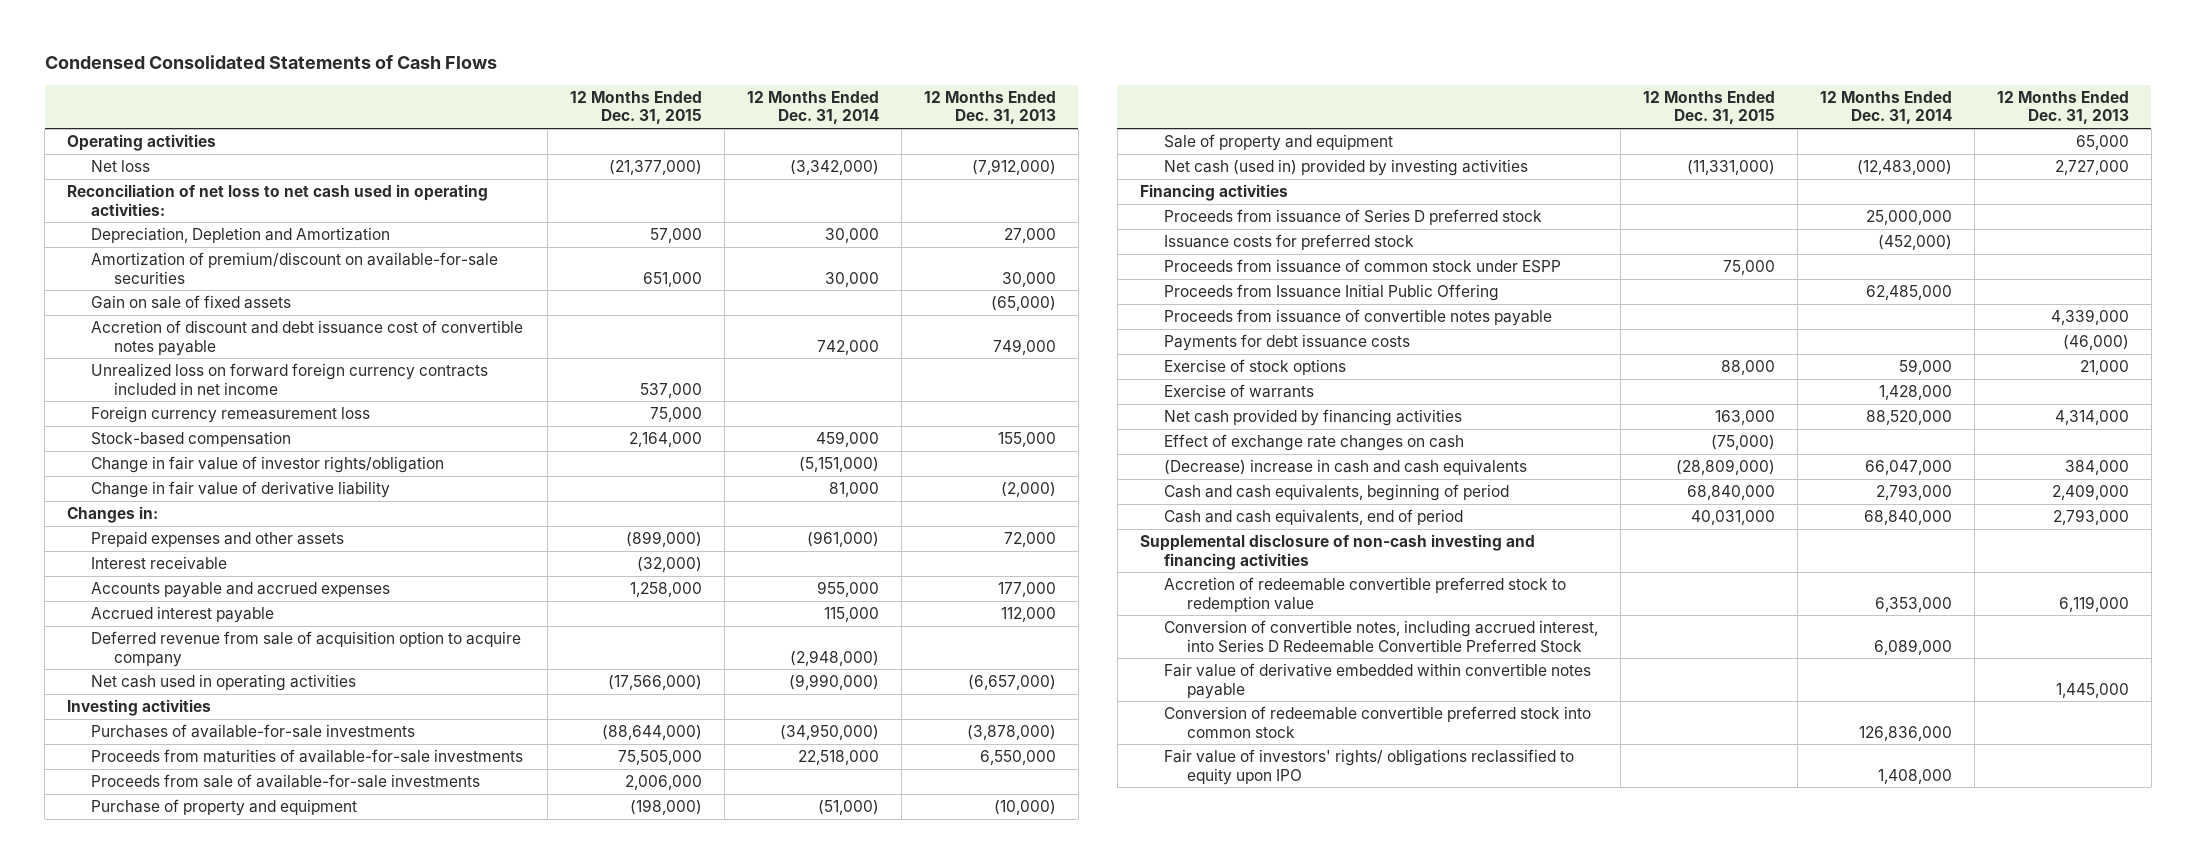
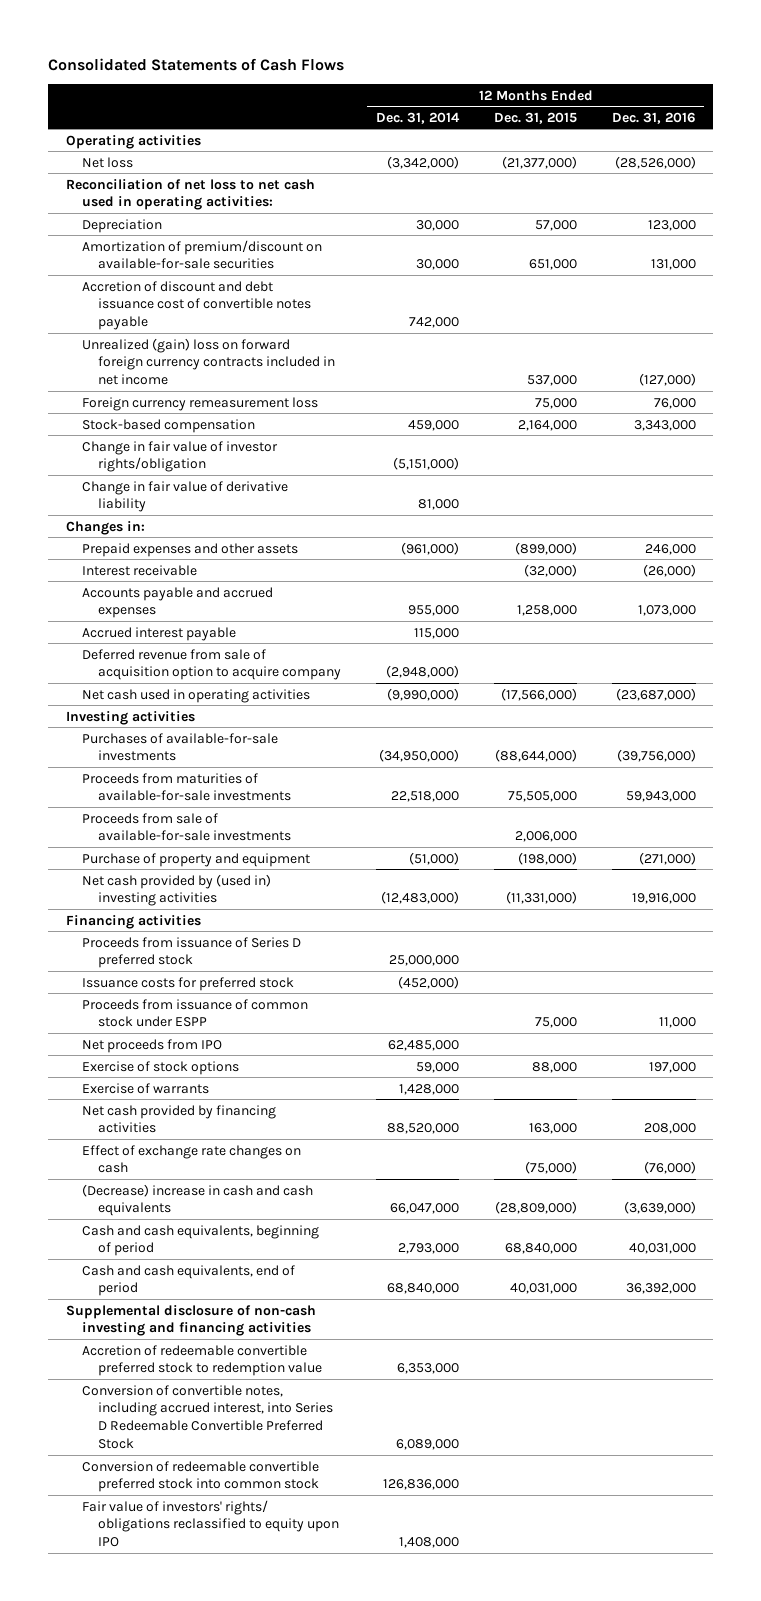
[44,55,497,70] Condensed Consolidated Statements of Cash Flows -> [48,58,345,72] Consolidated Statements of Cash Flows
[923,90,1056,125] 12 Months Ended Dec. 31, 2013 -> none
none -> [611,111,696,124] Dec. 31, 2016
[90,227,390,244] Depreciation, Depletion and Amortization -> [81,218,162,233] Depreciation
[90,295,291,310] Gain on sale of fixed assets -> none
[90,363,488,395] Unrealized loss on forward foreign currency contracts included in net income -> [81,337,335,386] Unrealized (gain) loss on forward foreign currency contracts included in net income
[1163,134,1393,152] Sale of property and equipment -> none
[1163,159,1528,177] Net cash (used in) provided by investing activities -> [81,873,271,907] Net cash provided by (used in) investing activities
[1163,309,1552,327] Proceeds from issuance of convertible notes payable -> none
[1163,334,1410,352] Payments for debt issuance costs -> none
[1163,284,1499,302] Proceeds from Issuance Initial Public Offering -> [81,1038,222,1053] Net proceeds from IPO
[1163,663,1591,699] Fair value of derivative embedded within convertible notes payable -> none

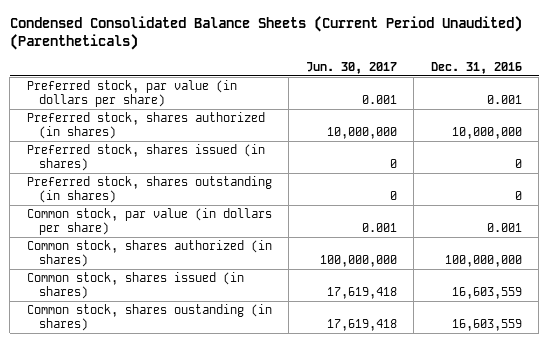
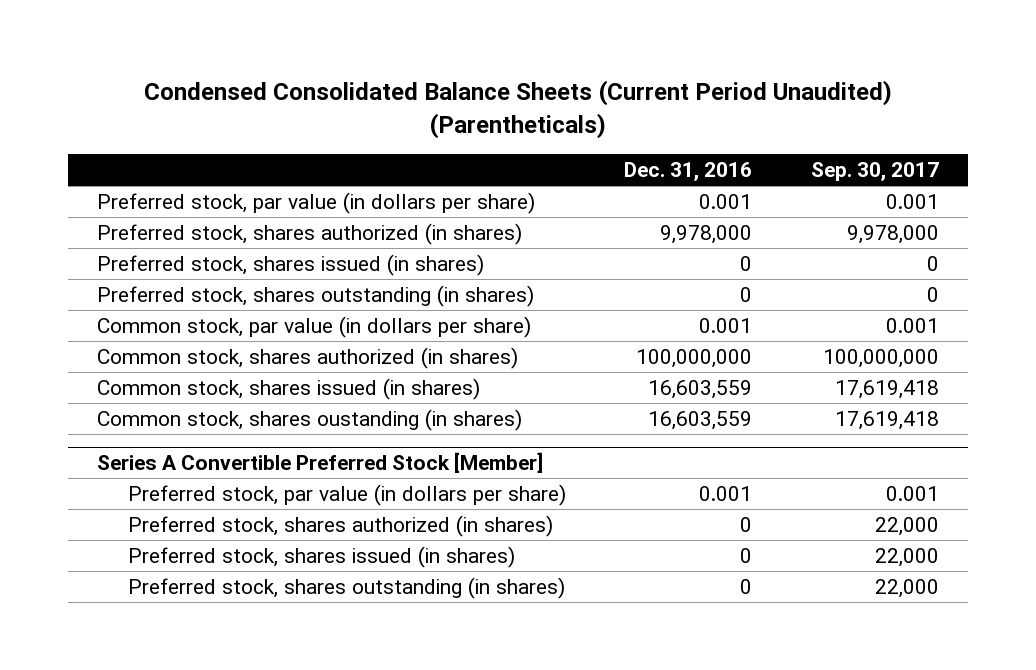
[305,61,397,74] Jun. 30, 2017 -> none
none -> [810,161,939,181] Sep. 30, 2017
[451,127,522,140] 10,000,000 -> [660,225,753,245] 9,978,000
none -> [97,452,544,474] Series A Convertible Preferred Stock [Member]
none -> [127,484,566,507] Preferred stock, par value (in dollars per share)
none -> [127,515,553,538] Preferred stock, shares authorized (in shares)
none -> [127,546,515,569] Preferred stock, shares issued (in shares)
none -> [127,577,565,600] Preferred stock, shares outstanding (in shares)

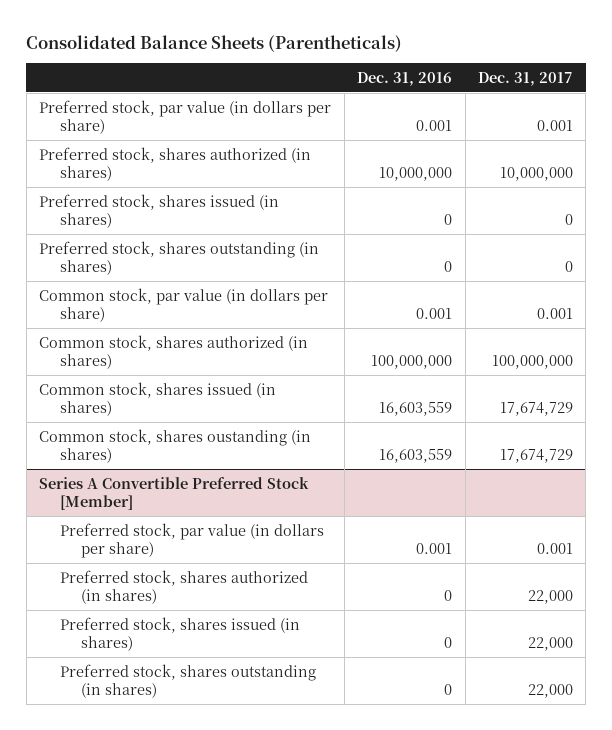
[144,80,893,139] Condensed Consolidated Balance Sheets (Current Period Unaudited) (Parentheticals) -> [26,34,403,52] Consolidated Balance Sheets (Parentheticals)
[810,161,939,181] Sep. 30, 2017 -> none
none -> [478,71,574,86] Dec. 31, 2017
[660,225,753,245] 9,978,000 -> [379,167,453,182] 10,000,000

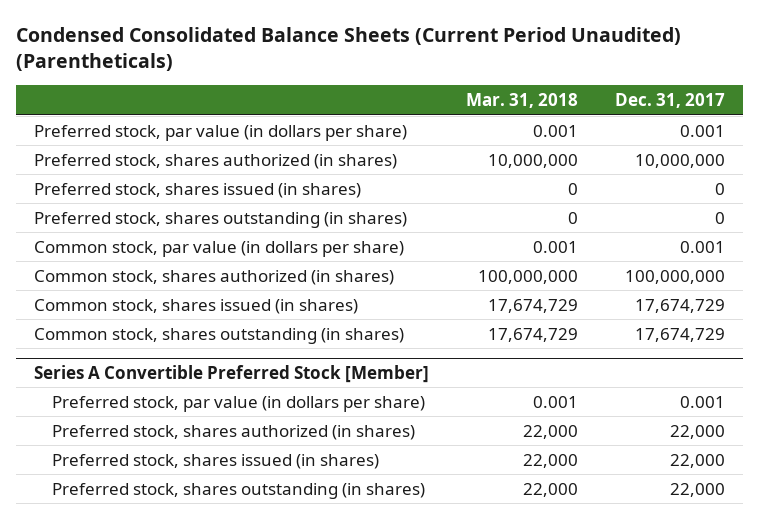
[26,34,403,52] Consolidated Balance Sheets (Parentheticals) -> [15,27,681,72] Condensed Consolidated Balance Sheets (Current Period Unaudited) (Parentheticals)
[357,71,453,86] Dec. 31, 2016 -> none
none -> [465,93,578,109] Mar. 31, 2018
[39,428,312,464] Common stock, shares oustanding (in shares) -> [34,327,405,344] Common stock, shares outstanding (in shares)

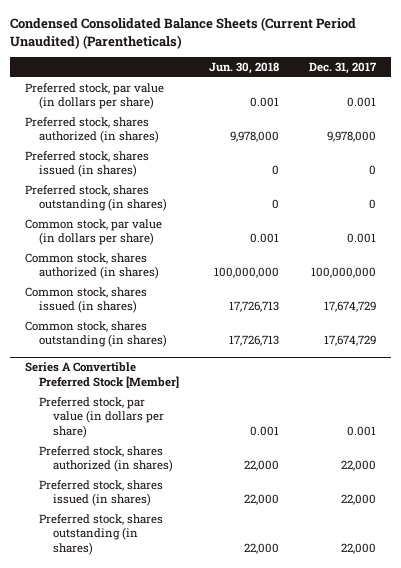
[465,93,578,109] Mar. 31, 2018 -> none
none -> [209,61,280,74] Jun. 30, 2018
[634,153,725,168] 10,000,000 -> [327,131,377,143] 9,978,000

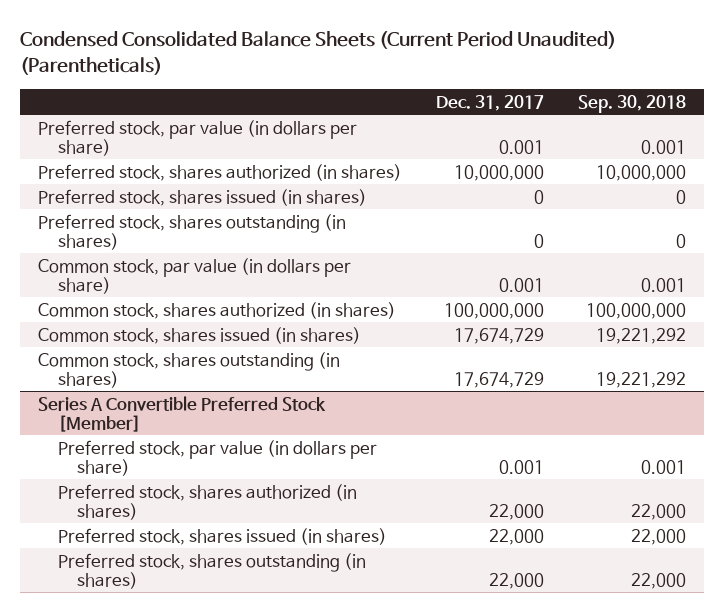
[209,61,280,74] Jun. 30, 2018 -> none
none -> [578,94,687,113] Sep. 30, 2018
[327,131,377,143] 9,978,000 -> [454,164,545,181] 10,000,000

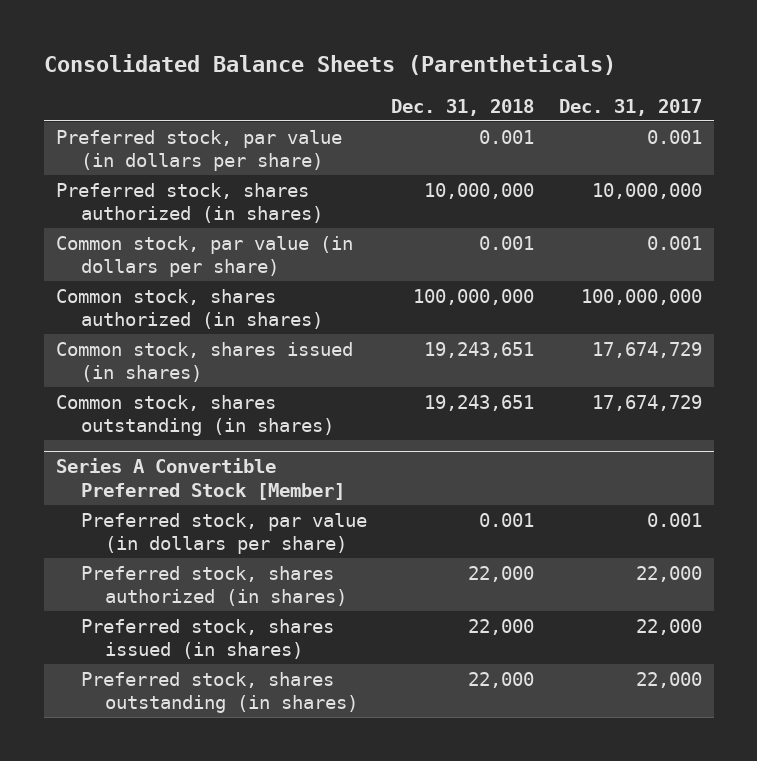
[20,31,617,76] Condensed Consolidated Balance Sheets (Current Period Unaudited) (Parentheticals) -> [43,54,616,76] Consolidated Balance Sheets (Parentheticals)
[578,94,687,113] Sep. 30, 2018 -> none
none -> [391,98,535,116] Dec. 31, 2018
[37,188,367,206] Preferred stock, shares issued (in shares) -> none
[37,213,346,250] Preferred stock, shares outstanding (in shares) -> none

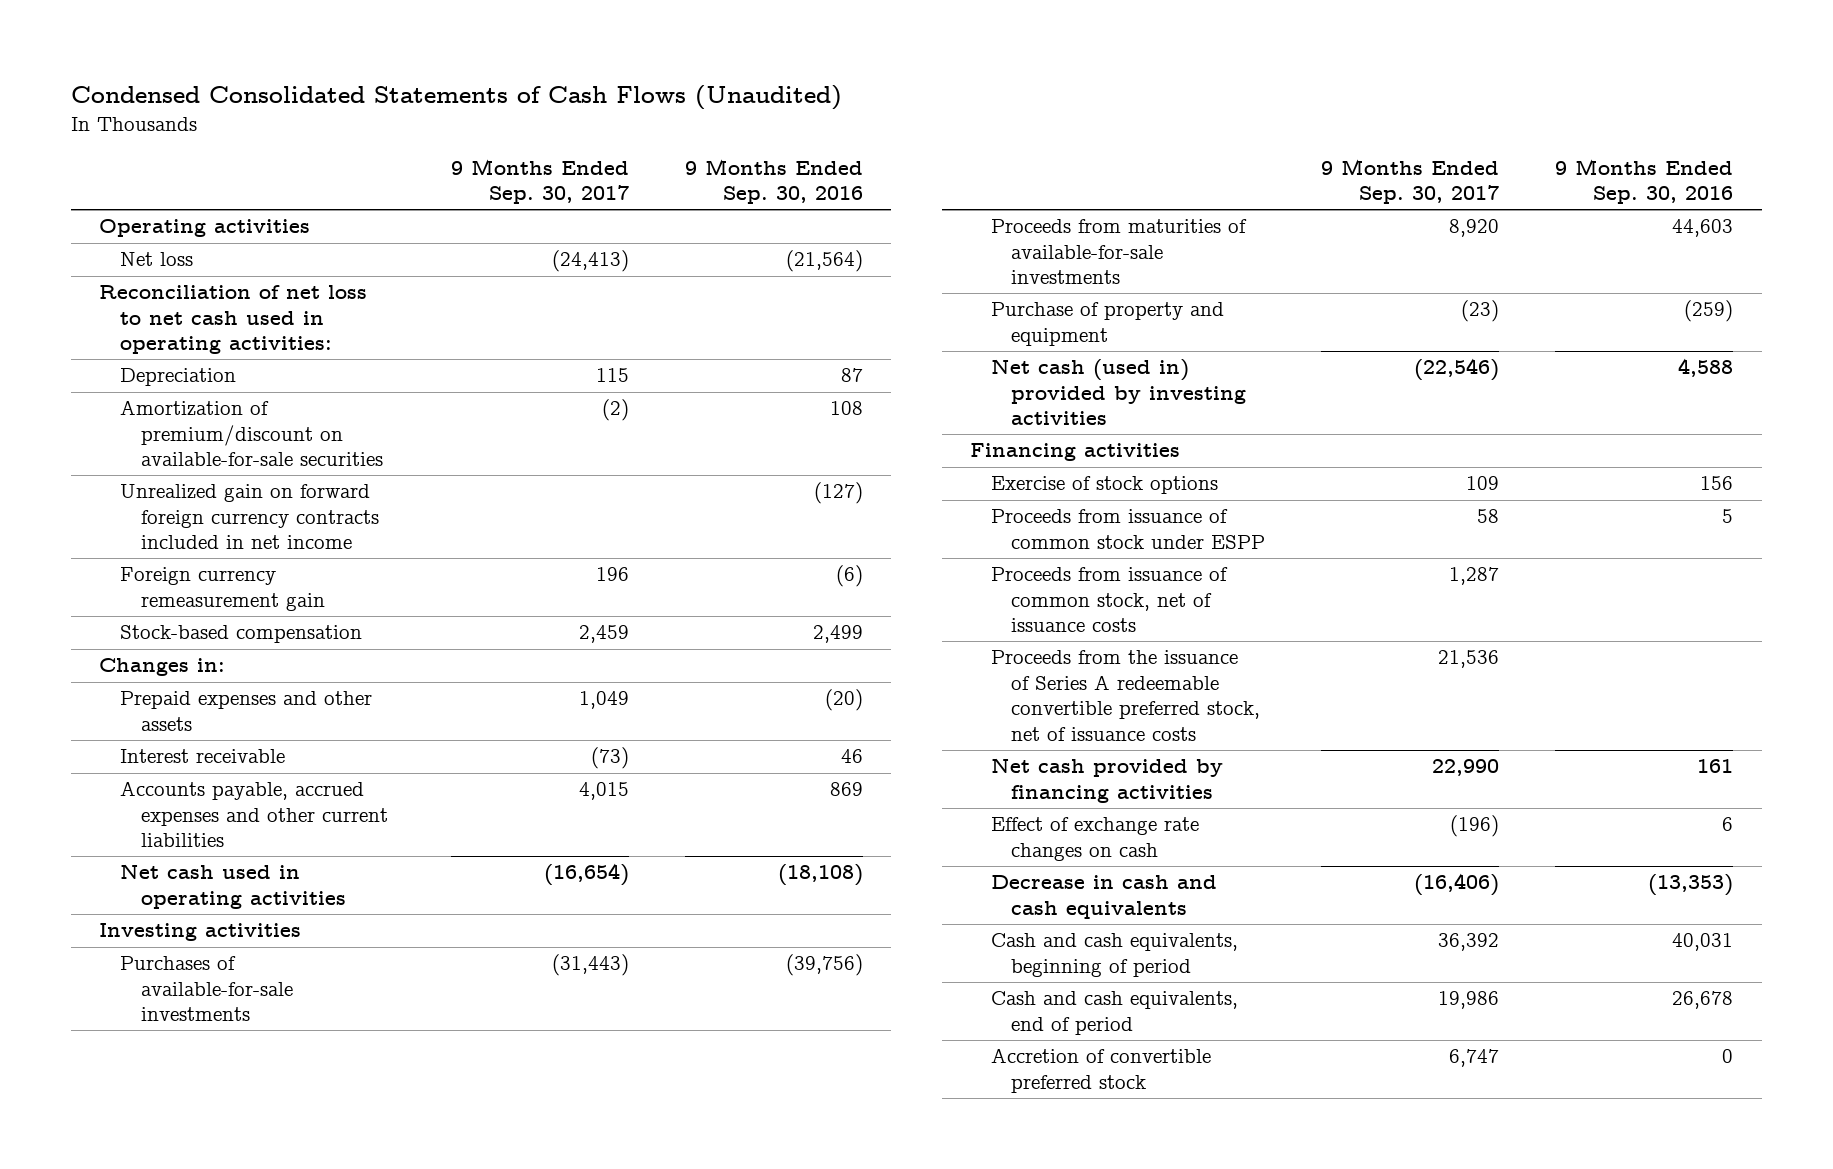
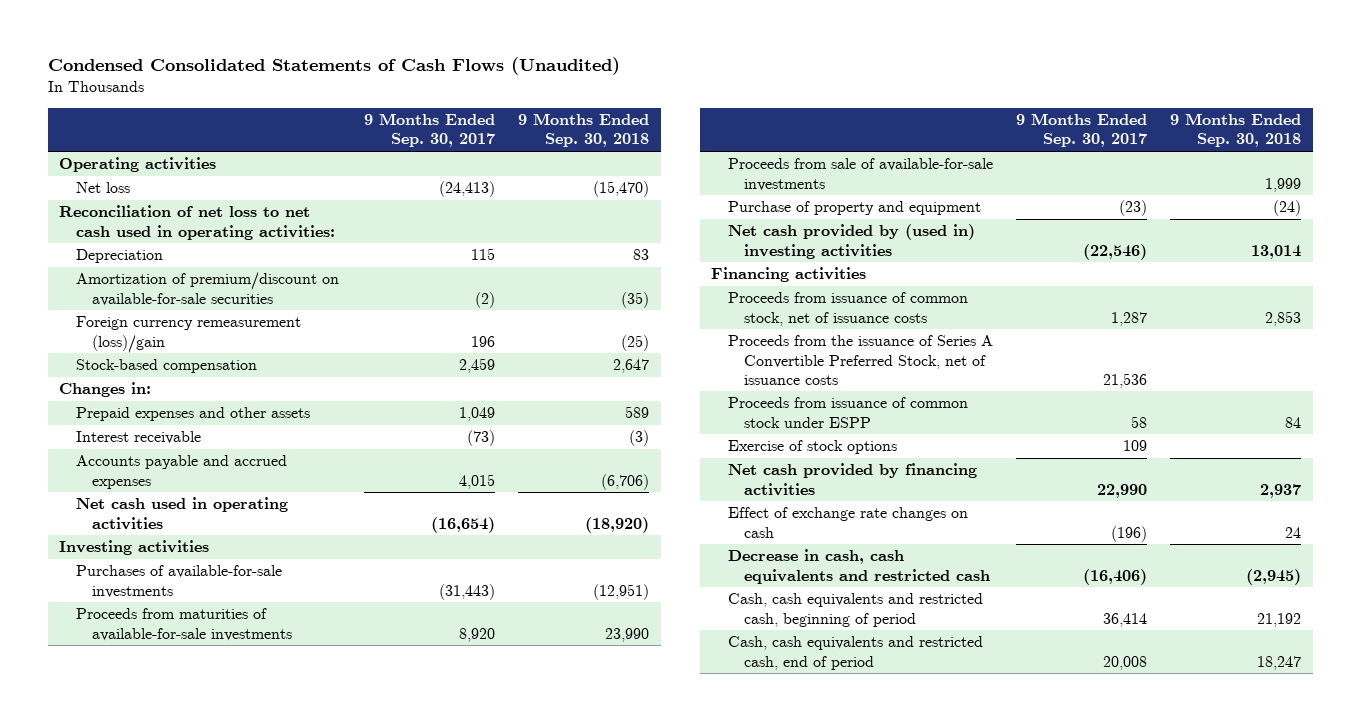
[684,158,863,205] 9 Months Ended Sep. 30, 2016 -> none
none -> [518,113,650,148] 9 Months Ended Sep. 30, 2018
[119,484,379,550] Unrealized gain on forward foreign currency contracts included in net income -> none
[119,567,325,611] Foreign currency remeasurement gain -> [75,316,301,353] Foreign currency remeasurement (loss)/gain
[119,781,388,848] Accounts payable, accrued expenses and other current liabilities -> [75,455,287,489] Accounts payable and accrued expenses
none -> [727,158,993,191] Proceeds from sale of available-for-sale investments
[990,359,1247,426] Net cash (used in) provided by investing activities -> [727,224,975,259] Net cash provided by (used in) investing activities
[990,650,1261,741] Proceeds from the issuance of Series A redeemable convertible preferred stock, net of issuance costs -> [727,335,993,385] Proceeds from the issuance of Series A Convertible Preferred Stock, net of issuance costs
[990,509,1266,549] Proceeds from issuance of common stock under ESPP -> [727,397,968,428] Proceeds from issuance of common stock under ESPP
[990,476,1218,495] Exercise of stock options -> [727,440,897,455] Exercise of stock options
[990,1048,1211,1093] Accretion of convertible preferred stock -> none
[990,875,1217,919] Decrease in cash and cash equivalents -> [727,549,991,584] Decrease in cash, cash equivalents and restricted cash
[990,933,1238,977] Cash and cash equivalents, beginning of period -> [727,593,983,627] Cash, cash equivalents and restricted cash, beginning of period
[1438,933,1500,952] 36,392 -> [1103,612,1148,627] 36,414
[990,991,1238,1035] Cash and cash equivalents, end of period -> [727,636,983,670] Cash, cash equivalents and restricted cash, end of period
[1438,991,1500,1010] 19,986 -> [1103,655,1148,670] 20,008

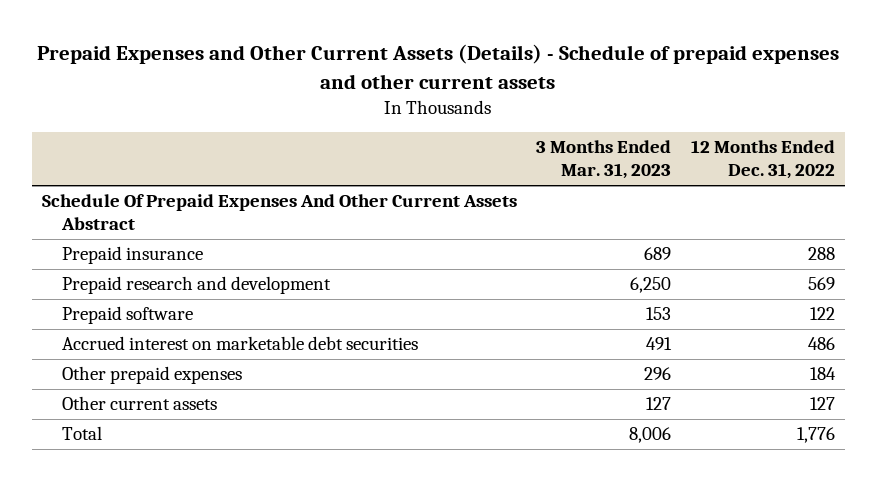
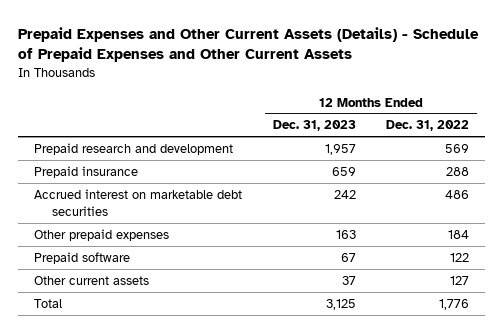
[37,44,840,89] Prepaid Expenses and Other Current Assets (Details) - Schedule of prepaid expenses and other current assets -> [18,26,480,63] Prepaid Expenses and Other Current Assets (Details) - Schedule of Prepaid Expenses and Other Current Assets
[536,140,672,180] 3 Months Ended Mar. 31, 2023 -> none
none -> [272,120,356,132] Dec. 31, 2023
[41,194,517,231] Schedule Of Prepaid Expenses And Other Current Assets Abstract -> none
[61,246,203,265] Prepaid insurance -> [33,165,138,178] Prepaid insurance
[61,306,193,325] Prepaid software -> [33,251,130,264] Prepaid software

